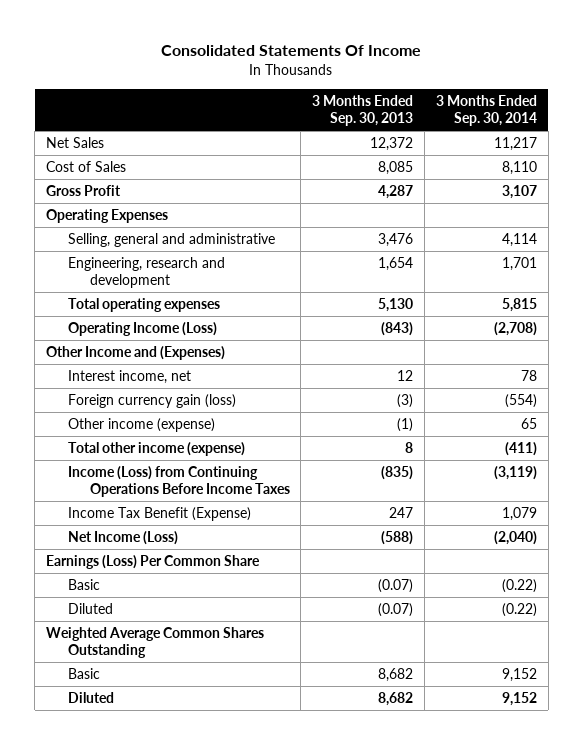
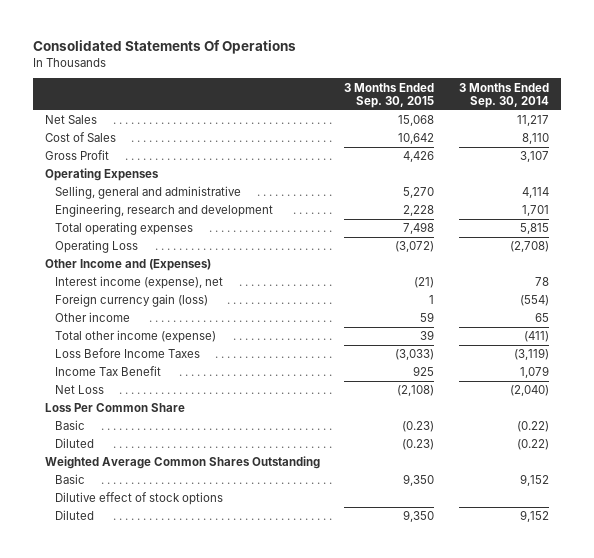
[161,45,422,57] Consolidated Statements Of Income -> [33,40,297,55] Consolidated Statements Of Operations
[312,95,414,126] 3 Months Ended Sep. 30, 2013 -> none
none -> [344,82,435,109] 3 Months Ended Sep. 30, 2015
[67,322,217,337] Operating Income (Loss) -> [54,240,138,254] Operating Loss
[67,370,191,385] Interest income, net -> [54,276,223,290] Interest income (expense), net
[67,418,215,433] Other income (expense) -> [54,312,130,323] Other income
[67,466,290,497] Income (Loss) from Continuing Operations Before Income Taxes -> [54,348,200,359] Loss Before Income Taxes
[67,507,251,522] Income Tax Benefit (Expense) -> [54,366,161,377] Income Tax Benefit
[67,531,178,546] Net Income (Loss) -> [54,385,104,395] Net Loss
[45,555,260,570] Earnings (Loss) Per Common Share -> [45,403,186,413] Loss Per Common Share
none -> [54,492,223,506] Dilutive effect of stock options

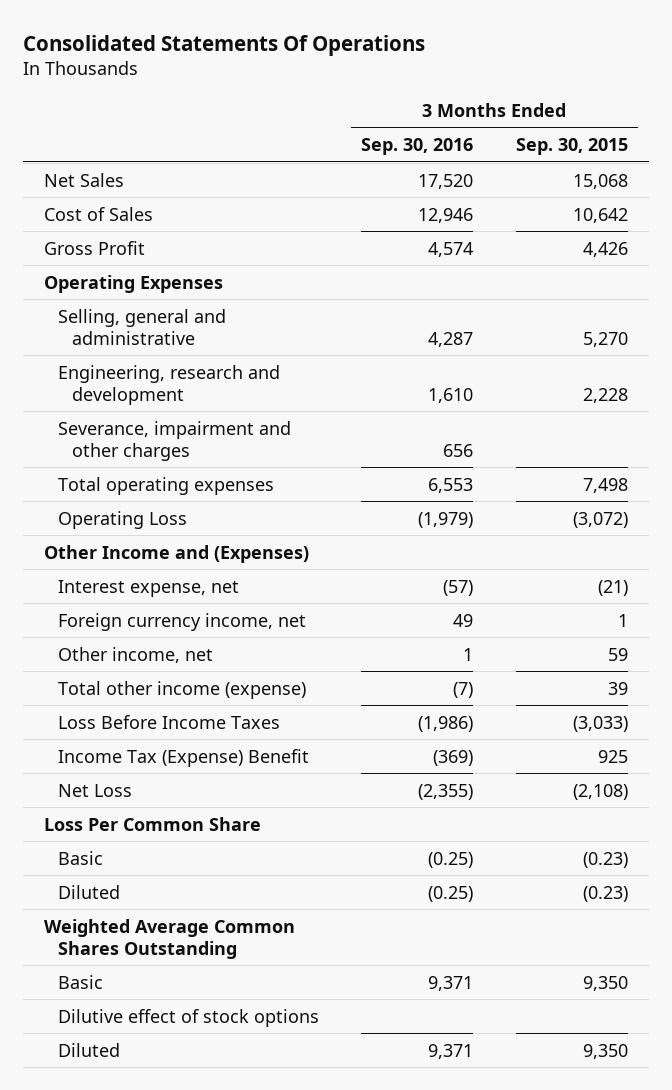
[458,82,549,109] 3 Months Ended Sep. 30, 2014 -> none
none -> [361,137,474,155] Sep. 30, 2016
none -> [57,420,291,461] Severance, impairment and other charges
[54,276,223,290] Interest income (expense), net -> [57,579,239,597] Interest expense, net
[54,294,208,308] Foreign currency gain (loss) -> [57,612,306,631] Foreign currency income, net
[54,312,130,323] Other income -> [57,646,213,663] Other income, net
[54,366,161,377] Income Tax Benefit -> [57,748,309,767] Income Tax (Expense) Benefit

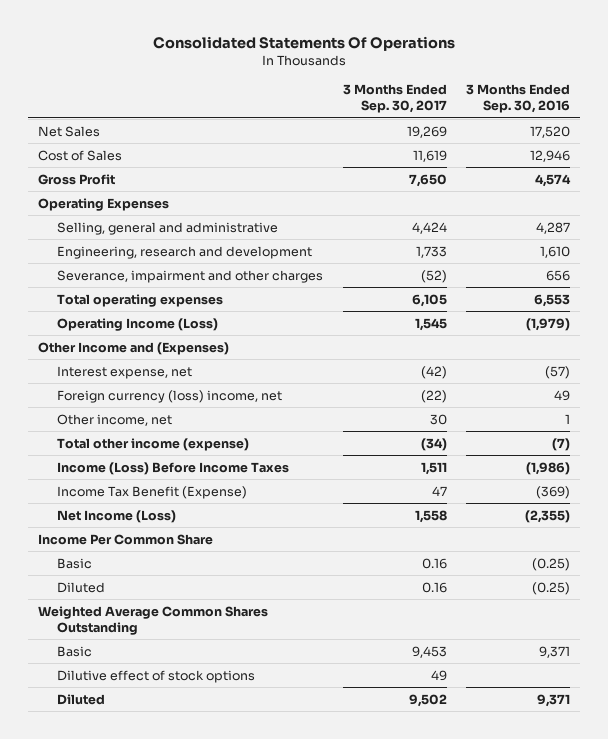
[515,137,628,155] Sep. 30, 2015 -> none
none -> [342,84,447,114] 3 Months Ended Sep. 30, 2017
[57,510,187,529] Operating Loss -> [57,317,219,331] Operating Income (Loss)
[57,612,306,631] Foreign currency income, net -> [57,389,283,403] Foreign currency (loss) income, net
[57,714,280,729] Loss Before Income Taxes -> [57,461,290,475] Income (Loss) Before Income Taxes
[57,748,309,767] Income Tax (Expense) Benefit -> [57,485,248,499] Income Tax Benefit (Expense)
[57,783,132,797] Net Loss -> [57,509,177,523] Net Income (Loss)
[44,816,262,831] Loss Per Common Share -> [38,533,214,545] Income Per Common Share

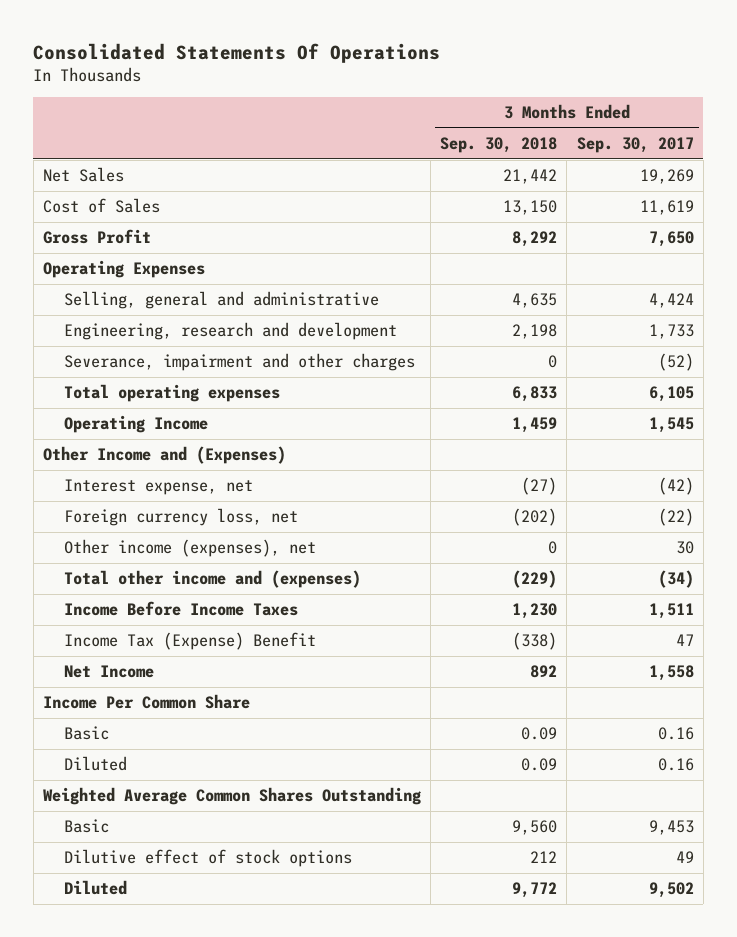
[465,84,570,114] 3 Months Ended Sep. 30, 2016 -> none
none -> [440,137,558,154] Sep. 30, 2018
[57,317,219,331] Operating Income (Loss) -> [64,415,209,434] Operating Income
[57,389,283,403] Foreign currency (loss) income, net -> [64,508,299,527] Foreign currency loss, net
[57,413,173,426] Other income, net -> [64,539,317,558] Other income (expenses), net
[57,437,250,451] Total other income (expense) -> [64,570,362,589] Total other income and (expenses)
[57,461,290,475] Income (Loss) Before Income Taxes -> [64,601,299,617] Income Before Income Taxes
[57,485,248,499] Income Tax Benefit (Expense) -> [64,632,317,651] Income Tax (Expense) Benefit
[57,509,177,523] Net Income (Loss) -> [64,665,155,679] Net Income

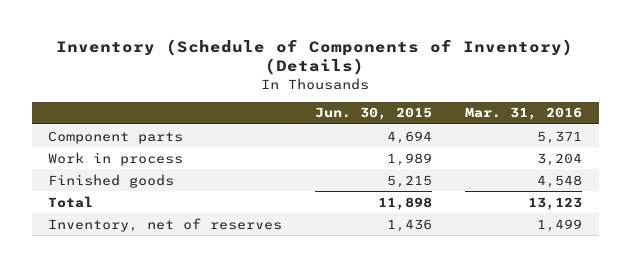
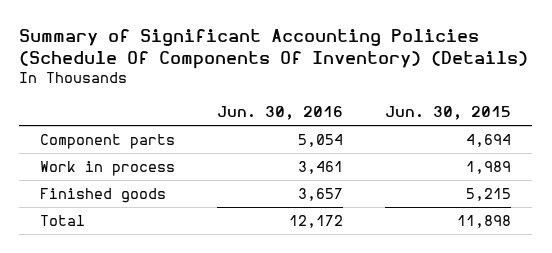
[56,38,574,76] Inventory (Schedule of Components of Inventory) (Details) -> [19,28,529,69] Summary of Significant Accounting Policies (Schedule Of Components Of Inventory) (Details)
[465,107,583,121] Mar. 31, 2016 -> none
none -> [217,106,344,121] Jun. 30, 2016
[48,217,283,232] Inventory, net of reserves -> none

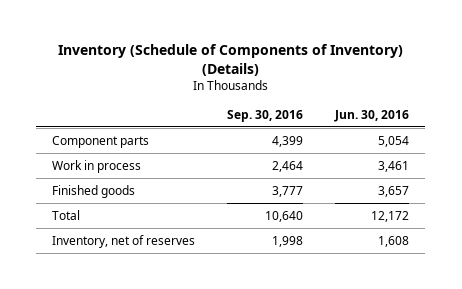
[19,28,529,69] Summary of Significant Accounting Policies (Schedule Of Components Of Inventory) (Details) -> [57,44,403,76] Inventory (Schedule of Components of Inventory) (Details)
[385,106,512,121] Jun. 30, 2015 -> none
none -> [227,109,304,122] Sep. 30, 2016
none -> [52,234,196,248] Inventory, net of reserves

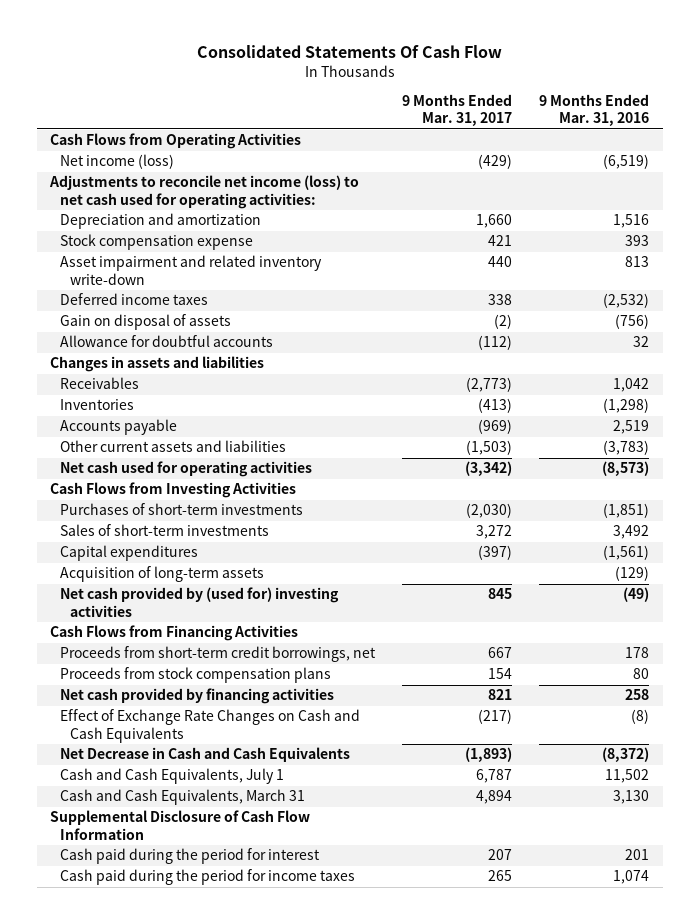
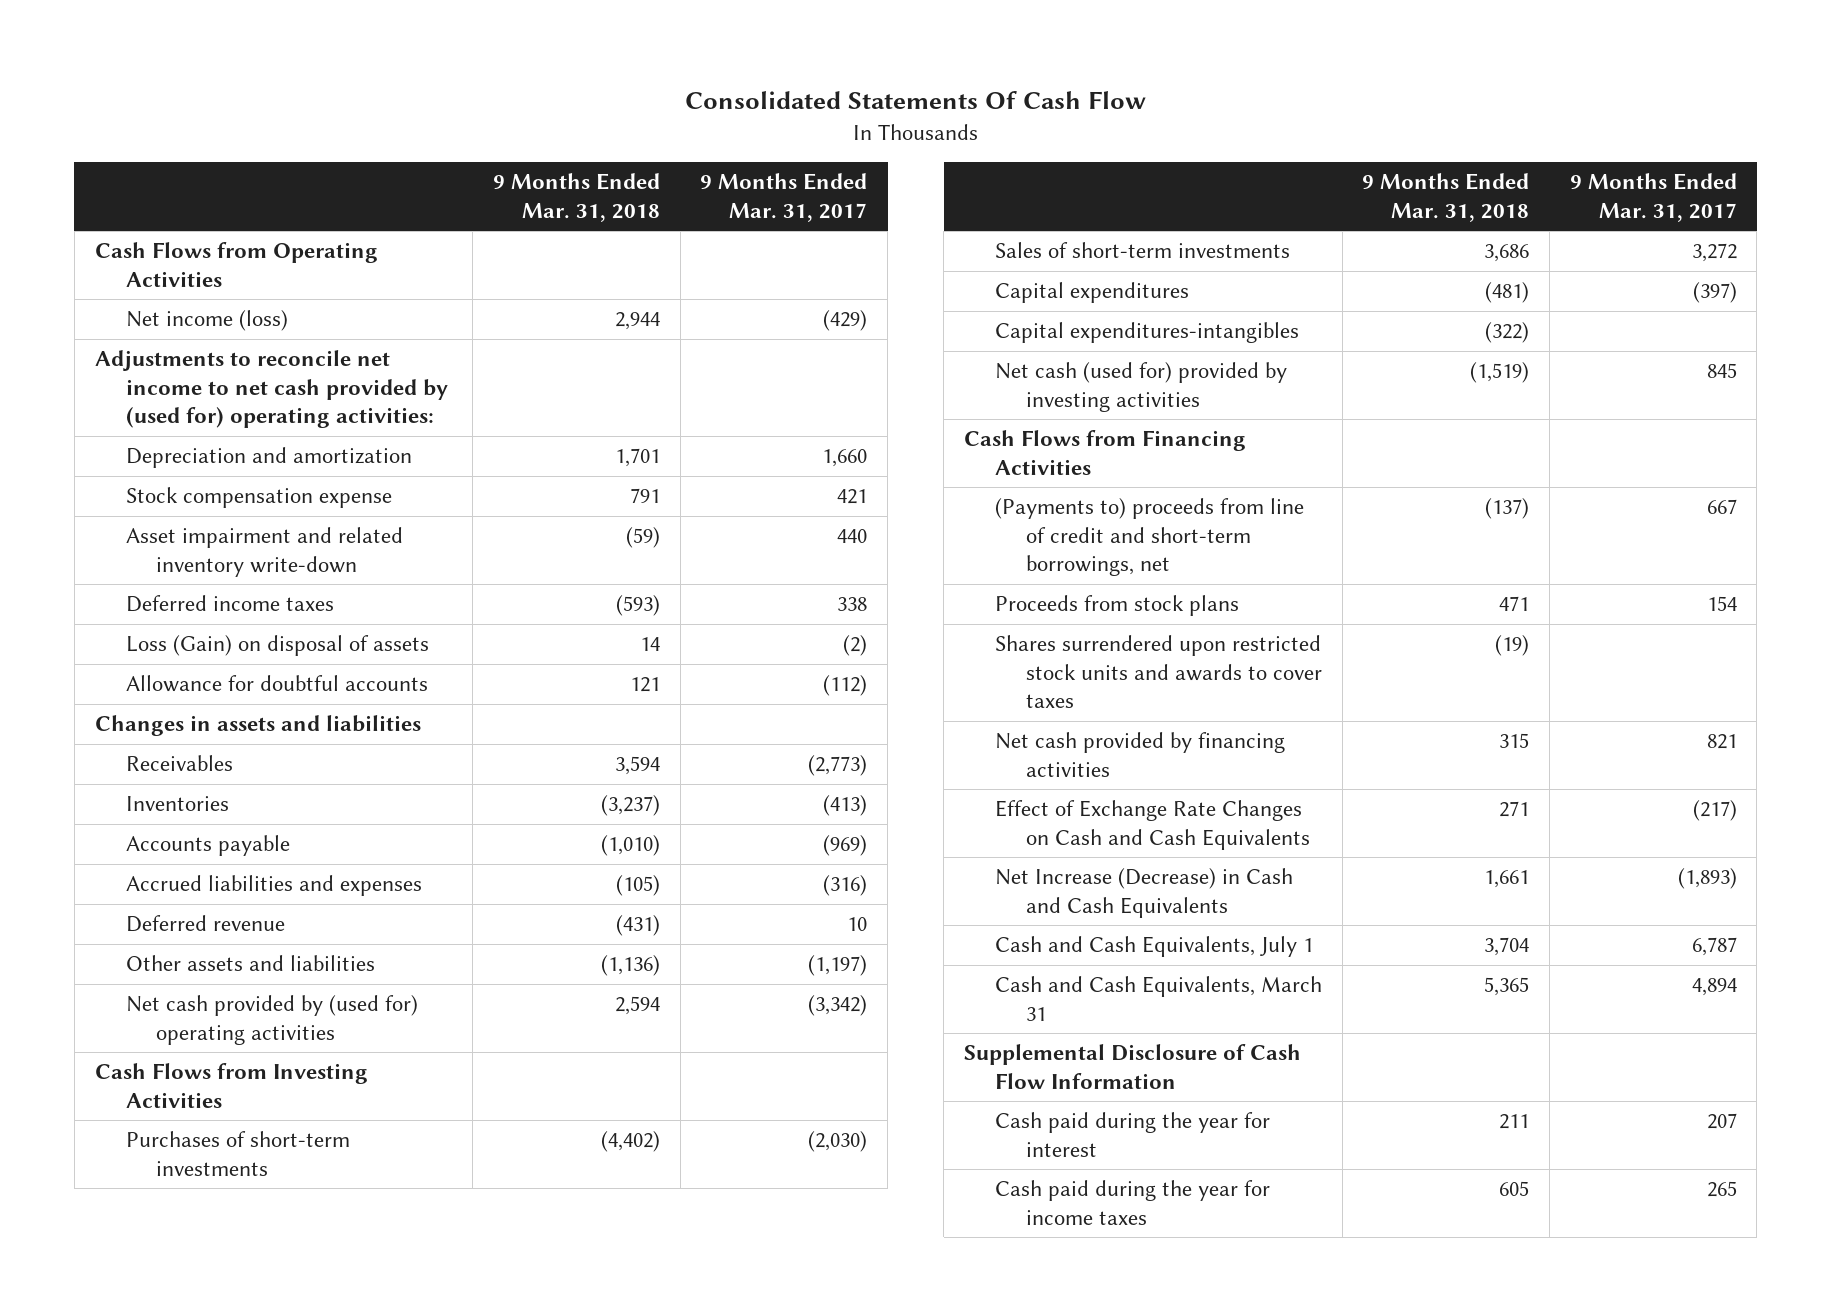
[539,94,650,127] 9 Months Ended Mar. 31, 2016 -> none
none -> [492,173,660,222] 9 Months Ended Mar. 31, 2018
[49,175,360,209] Adjustments to reconcile net income (loss) to net cash used for operating activities: -> [94,350,448,428] Adjustments to reconcile net income to net cash provided by (used for) operating activities:
[60,314,232,331] Gain on disposal of assets -> [125,635,429,657] Loss (Gain) on disposal of assets
none -> [125,875,422,897] Accrued liabilities and expenses
none -> [125,915,285,933] Deferred revenue
[60,440,287,453] Other current assets and liabilities -> [125,955,375,972] Other assets and liabilities
[466,440,513,456] (1,503) -> [808,955,868,977] (1,197)
[60,461,313,478] Net cash used for operating activities -> [125,995,418,1045] Net cash provided by (used for) operating activities
[60,566,265,583] Acquisition of long-term assets -> none
none -> [994,322,1299,344] Capital expenditures-intangibles
[60,587,340,617] Net cash provided by (used for) investing activities -> [994,362,1287,412] Net cash (used for) provided by investing activities
[60,646,377,663] Proceeds from short-term credit borrowings, net -> [994,498,1304,576] (Payments to) proceeds from line of credit and short-term borrowings, net
[60,667,332,684] Proceeds from stock compensation plans -> [994,595,1239,617] Proceeds from stock plans
none -> [994,635,1322,708] Shares surrendered upon restricted stock units and awards to cover taxes
[60,747,351,763] Net Decrease in Cash and Cash Equivalents -> [994,868,1293,918] Net Increase (Decrease) in Cash and Cash Equivalents
[60,848,321,865] Cash paid during the period for interest -> [994,1112,1270,1157] Cash paid during the year for interest
[60,869,356,886] Cash paid during the period for income taxes -> [994,1180,1270,1225] Cash paid during the year for income taxes

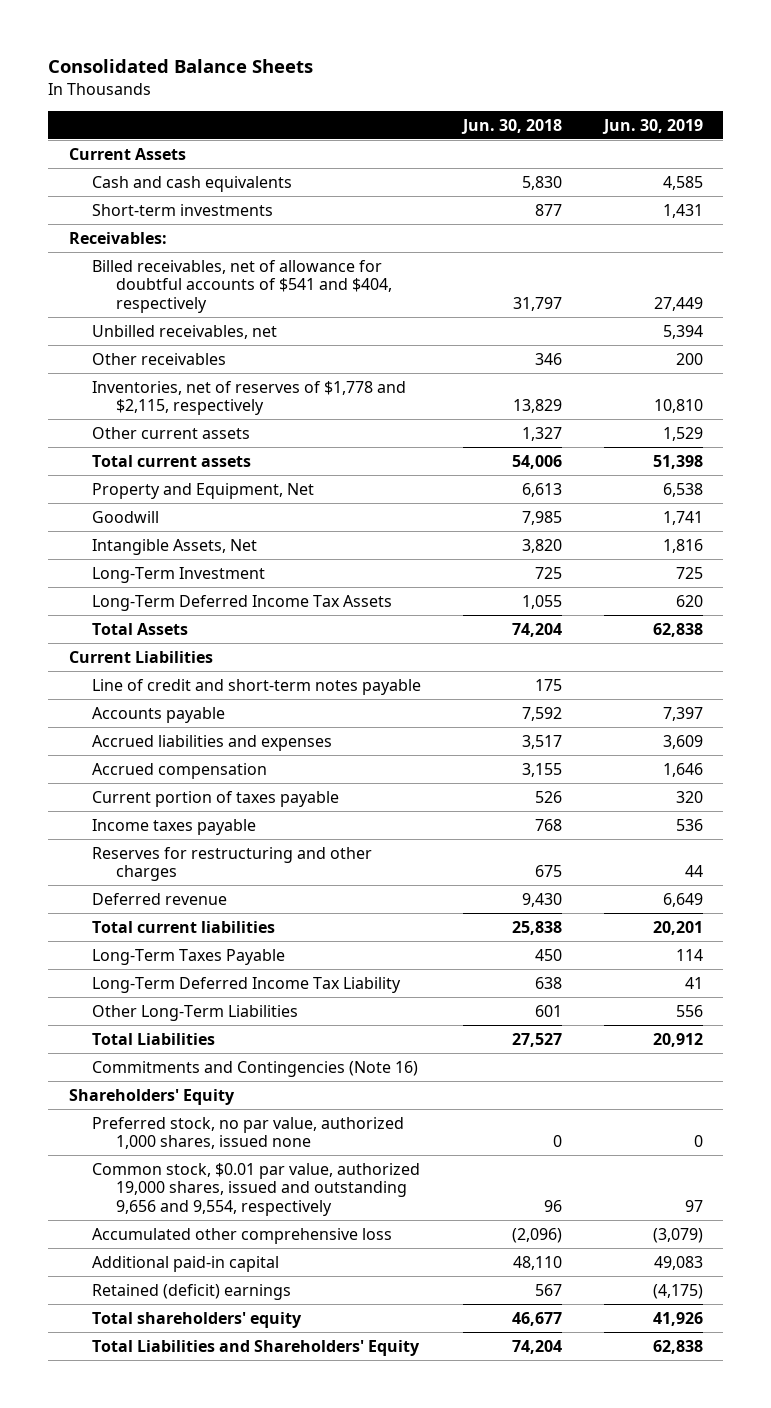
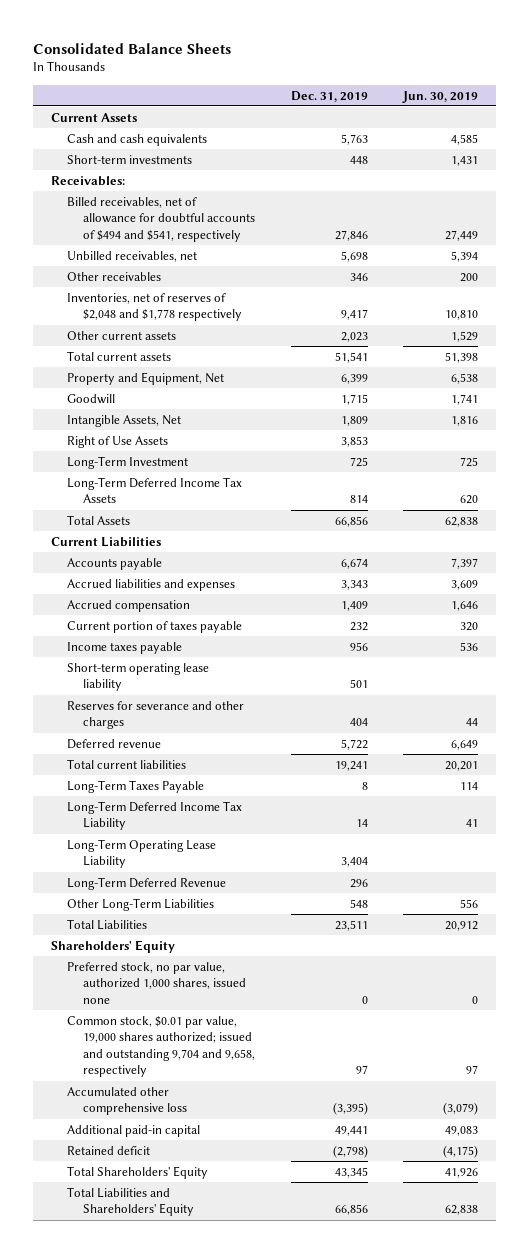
[460,118,562,134] Jun. 30, 2018 -> none
none -> [290,90,368,102] Dec. 31, 2019
[92,259,392,313] Billed receivables, net of allowance for doubtful accounts of $541 and $404, respectively -> [66,196,256,242] Billed receivables, net of allowance for doubtful accounts of $494 and $541, respectively
[92,380,407,416] Inventories, net of reserves of $1,778 and $2,115, respectively -> [66,292,243,322] Inventories, net of reserves of $2,048 and $1,778 respectively
none -> [66,435,168,448] Right of Use Assets
[92,678,422,695] Line of credit and short-term notes payable -> none
none -> [66,662,209,692] Short-term operating lease liability
[92,846,373,882] Reserves for restructuring and other charges -> [66,700,244,730] Reserves for severance and other charges
none -> [66,838,216,869] Long-Term Operating Lease Liability
none -> [66,876,226,890] Long-Term Deferred Revenue
[92,1060,419,1077] Commitments and Contingencies (Note 16) -> none
[92,1162,421,1216] Common stock, $0.01 par value, authorized 19,000 shares, issued and outstanding 9,656 and 9,554, respectively -> [66,1015,256,1078] Common stock, $0.01 par value, 19,000 shares authorized; issued and outstanding 9,704 and 9,658, respectively
[92,1283,292,1300] Retained (deficit) earnings -> [66,1145,150,1155] Retained deficit
[92,1311,303,1328] Total shareholders' equity -> [66,1165,208,1179] Total Shareholders' Equity

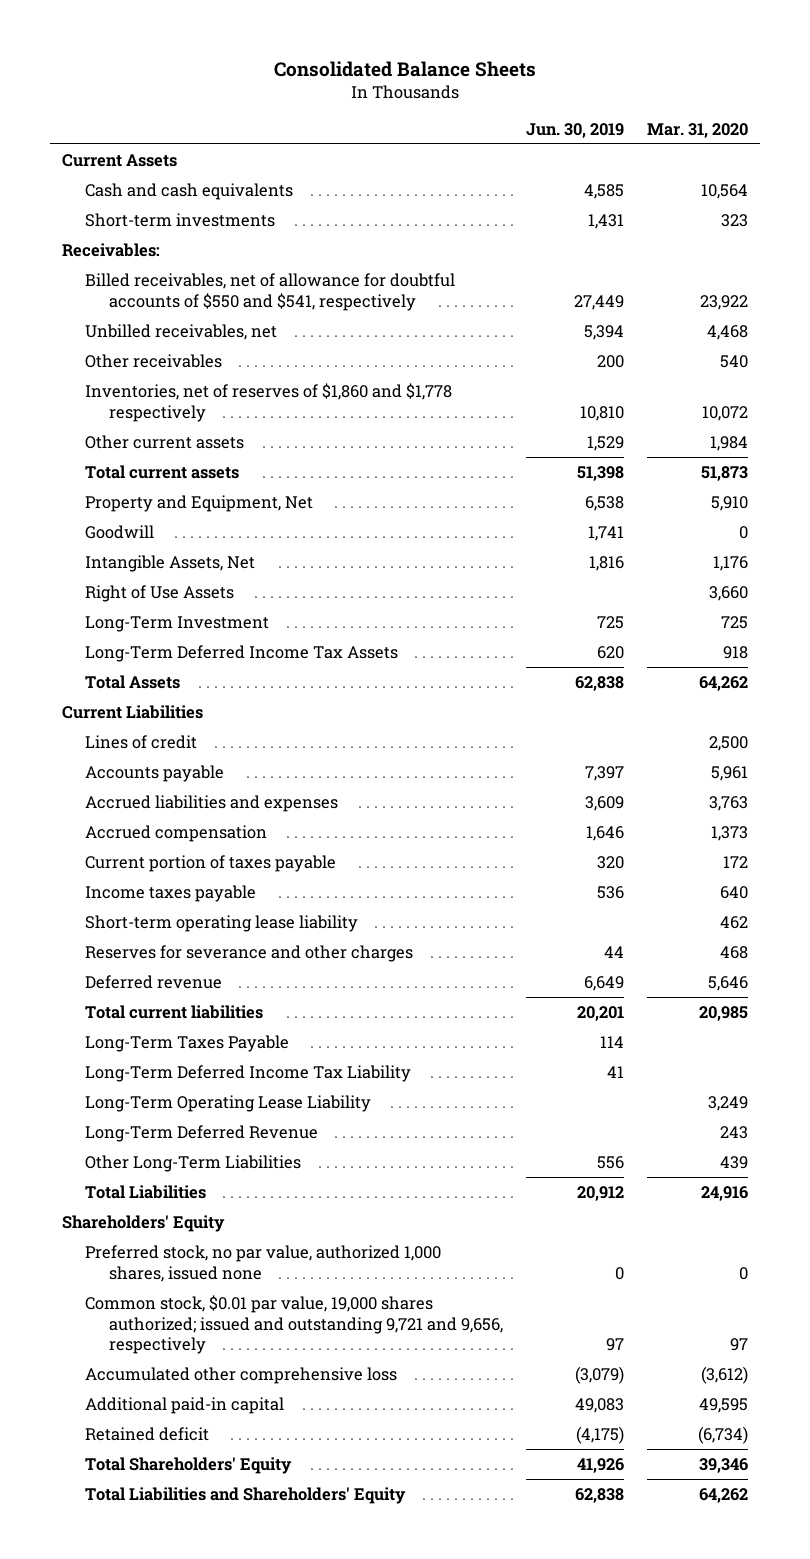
[290,90,368,102] Dec. 31, 2019 -> none
none -> [647,122,749,138] Mar. 31, 2020
[66,196,256,242] Billed receivables, net of allowance for doubtful accounts of $494 and $541, respectively -> [85,272,456,311] Billed receivables, net of allowance for doubtful accounts of $550 and $541, respectively
[66,292,243,322] Inventories, net of reserves of $2,048 and $1,778 respectively -> [85,382,453,422] Inventories, net of reserves of $1,860 and $1,778 respectively
none -> [85,734,198,749] Lines of credit
[66,1015,256,1078] Common stock, $0.01 par value, 19,000 shares authorized; issued and outstanding 9,704 and 9,658, respectively -> [85,1294,503,1355] Common stock, $0.01 par value, 19,000 shares authorized; issued and outstanding 9,721 and 9,656, respectively

